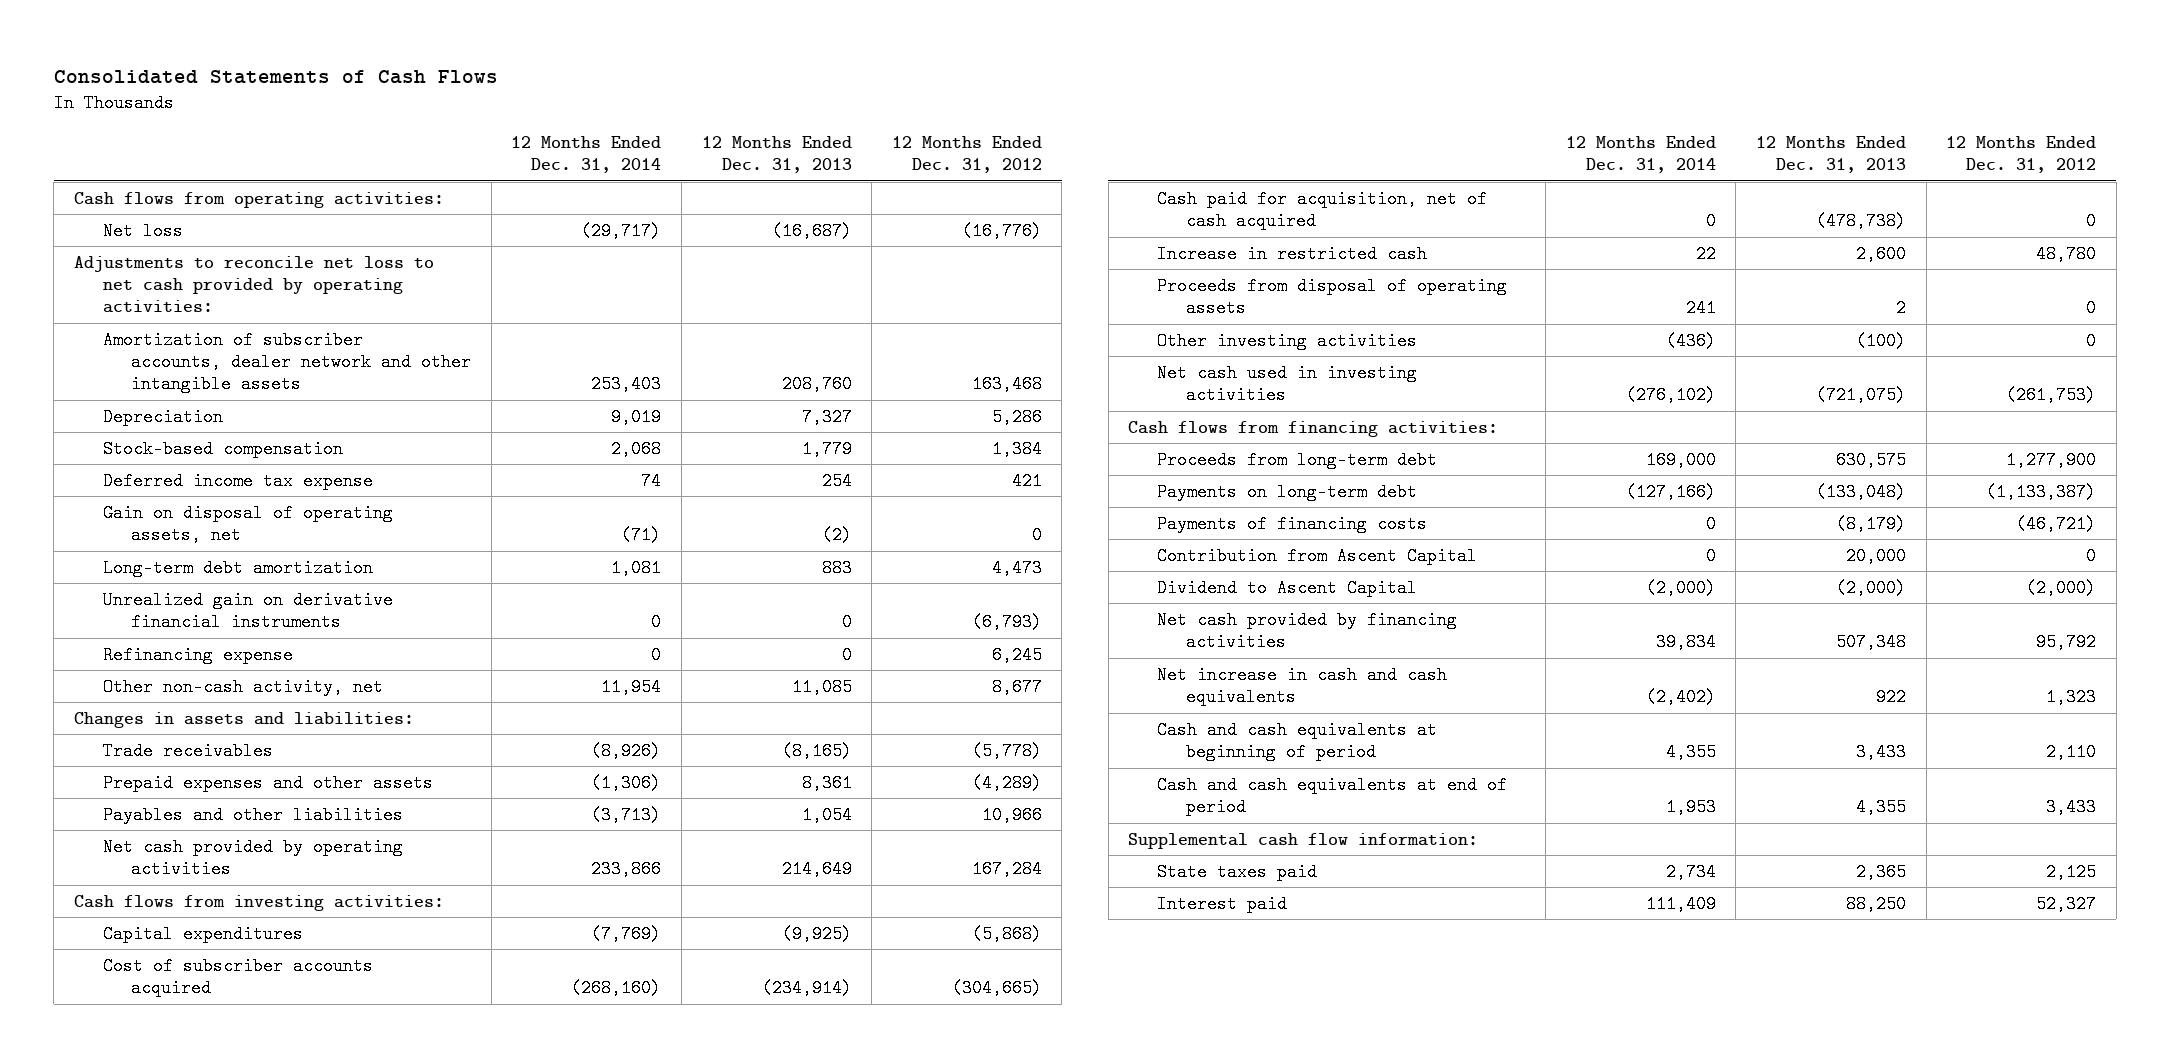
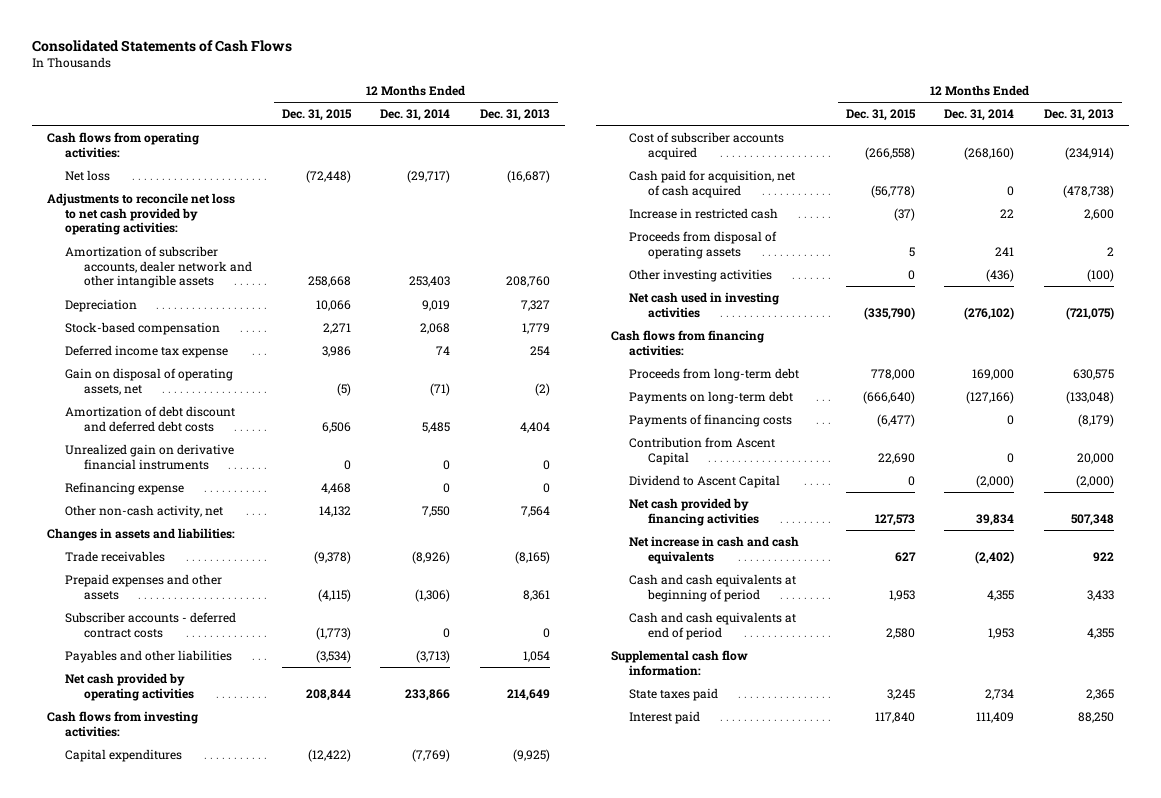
[891,136,1042,174] 12 Months Ended Dec. 31, 2012 -> none
none -> [281,109,352,122] Dec. 31, 2015
[102,558,373,577] Long-term debt amortization -> none
none -> [65,405,236,432] Amortization of debt discount and deferred debt costs
[601,677,662,696] 11,954 -> [422,505,451,517] 7,550
[791,677,852,696] 11,085 -> [521,505,551,517] 7,564
none -> [65,611,237,638] Subscriber accounts - deferred contract costs

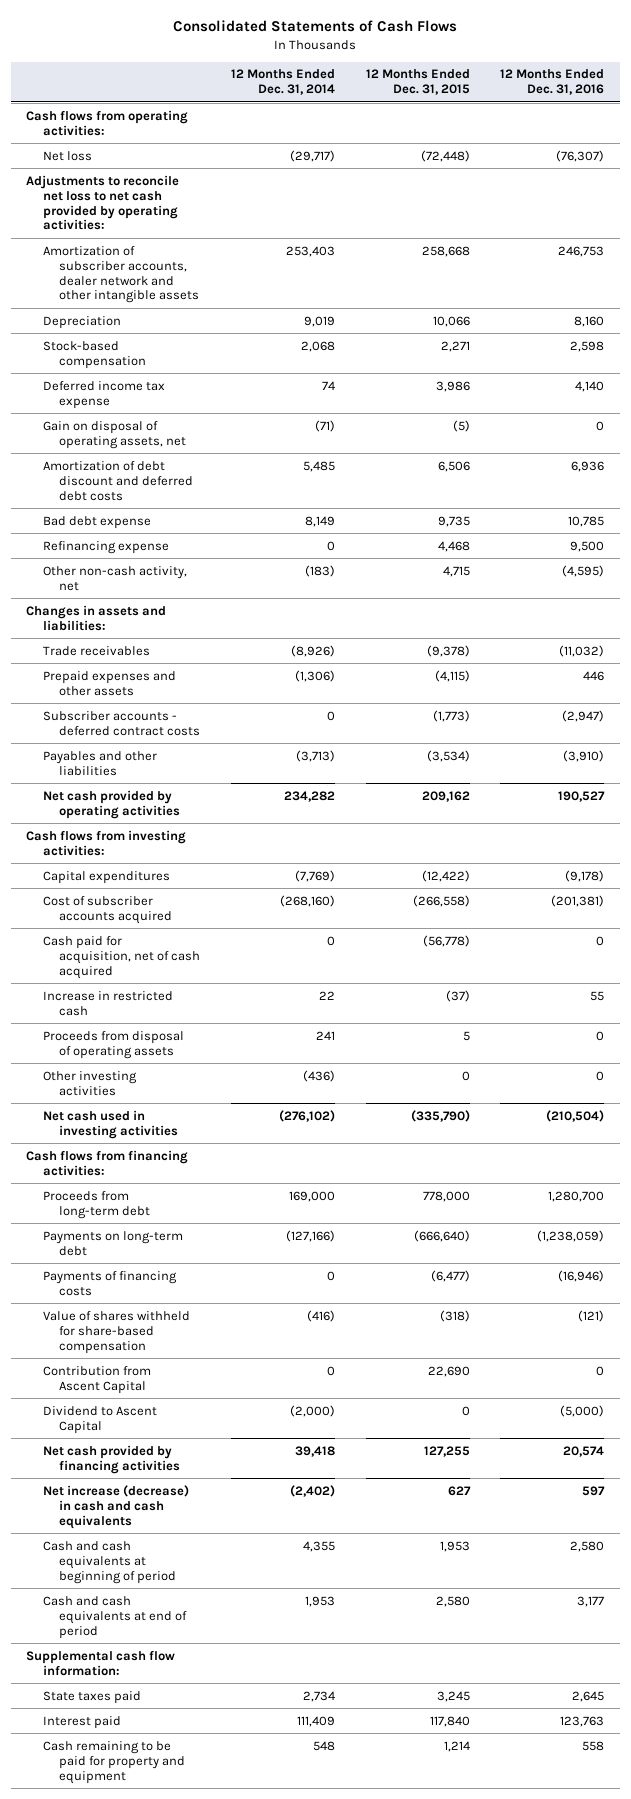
[480,109,551,122] Dec. 31, 2013 -> none
none -> [500,69,605,96] 12 Months Ended Dec. 31, 2016
[65,443,235,470] Unrealized gain on derivative financial instruments -> none
none -> [42,515,151,529] Bad debt expense
[318,505,351,517] 14,132 -> [442,565,470,577] 4,715
[422,505,451,517] 7,550 -> [305,564,336,577] (183)
[305,688,351,701] 208,844 -> [421,790,470,802] 209,162
[405,688,451,701] 233,866 -> [284,790,336,802] 234,282
none -> [42,1310,190,1354] Value of shares withheld for share-based compensation
[874,513,915,526] 127,573 -> [423,1445,470,1457] 127,255
[976,513,1015,526] 39,834 -> [295,1445,336,1457] 39,418
[629,535,800,564] Net increase in cash and cash equivalents -> [42,1484,189,1529] Net increase (decrease) in cash and cash equivalents
none -> [42,1740,186,1784] Cash remaining to be paid for property and equipment

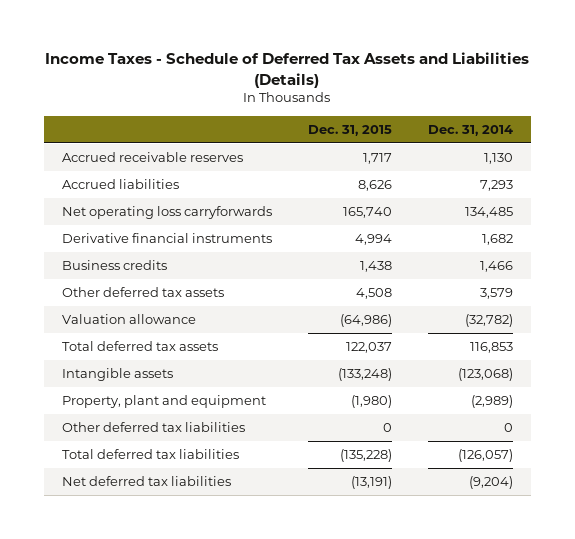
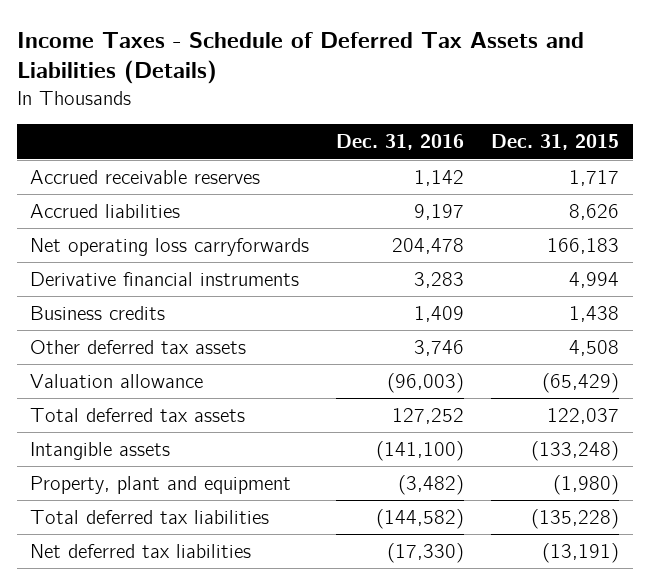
[428,124,514,136] Dec. 31, 2014 -> none
none -> [336,134,465,151] Dec. 31, 2016
[342,207,392,219] 165,740 -> [547,237,620,254] 166,183
[339,314,392,328] (64,986) -> [542,372,620,393] (65,429)
[61,422,245,433] Other deferred tax liabilities -> none

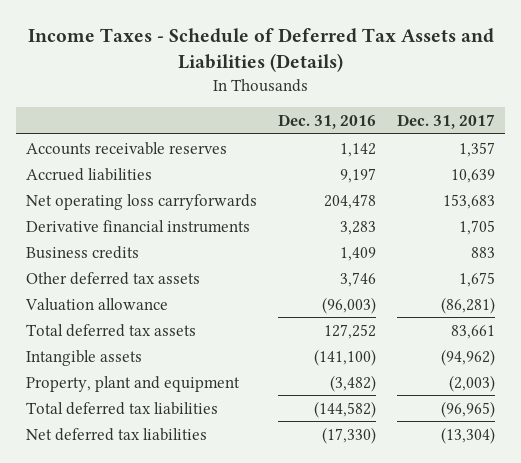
[491,134,620,151] Dec. 31, 2015 -> none
none -> [396,113,495,129] Dec. 31, 2017
[30,169,261,184] Accrued receivable reserves -> [26,141,228,155] Accounts receivable reserves

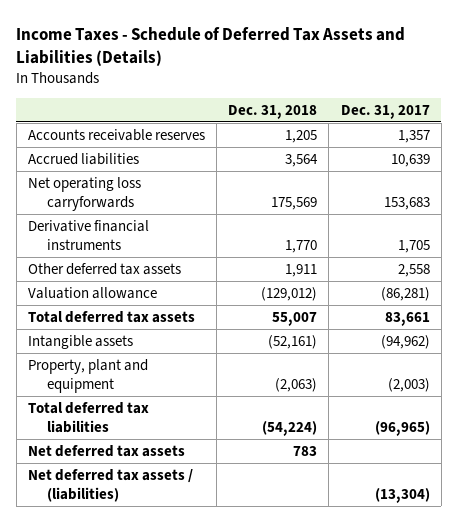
[278,113,377,129] Dec. 31, 2016 -> none
none -> [228,104,318,119] Dec. 31, 2018
[26,245,140,259] Business credits -> none
[458,271,495,287] 1,675 -> [397,263,430,277] 2,558
none -> [27,444,185,457] Net deferred tax assets
[26,427,208,441] Net deferred tax liabilities -> [27,468,193,503] Net deferred tax assets / (liabilities)

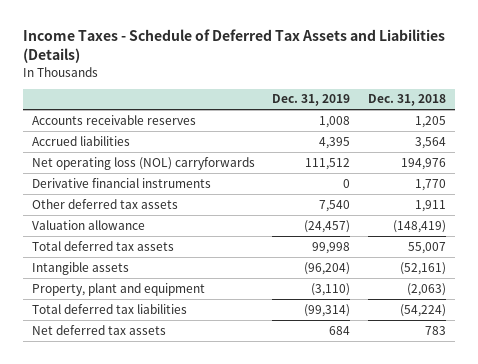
[340,104,430,119] Dec. 31, 2017 -> none
none -> [272,94,351,107] Dec. 31, 2019
[27,176,141,212] Net operating loss carryforwards -> [31,156,255,170] Net operating loss (NOL) carryforwards
[271,197,318,211] 175,569 -> [401,157,447,170] 194,976
[261,286,318,301] (129,012) -> [393,219,447,233] (148,419)
[27,468,193,503] Net deferred tax assets / (liabilities) -> none

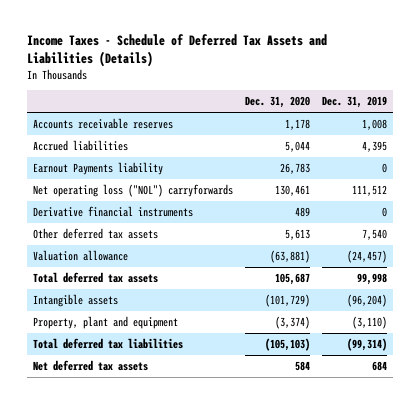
[368,94,447,107] Dec. 31, 2018 -> none
none -> [245,96,311,109] Dec. 31, 2020
none -> [33,161,164,175] Earnout Payments liability
[31,156,255,170] Net operating loss (NOL) carryforwards -> [33,183,234,197] Net operating loss ("NOL") carryforwards

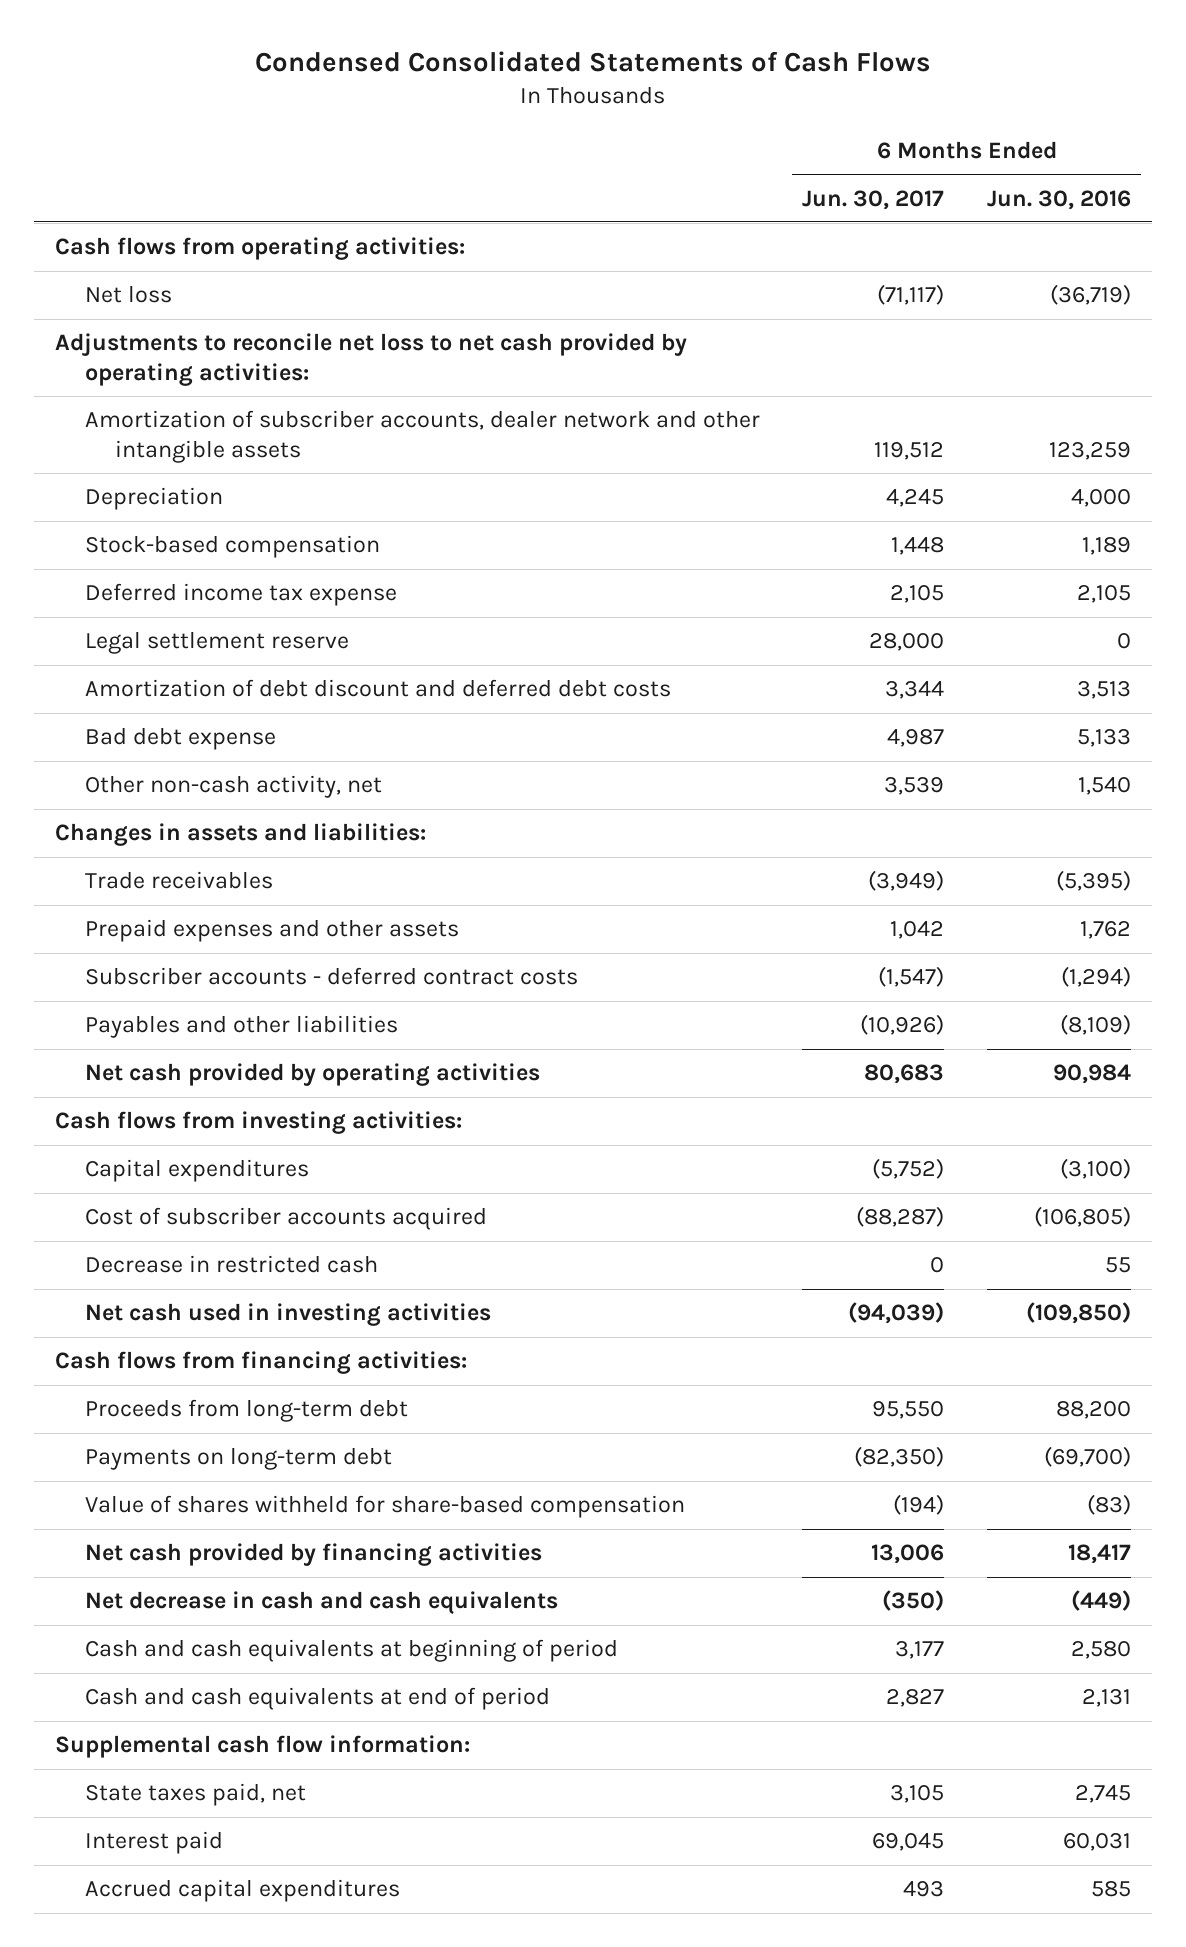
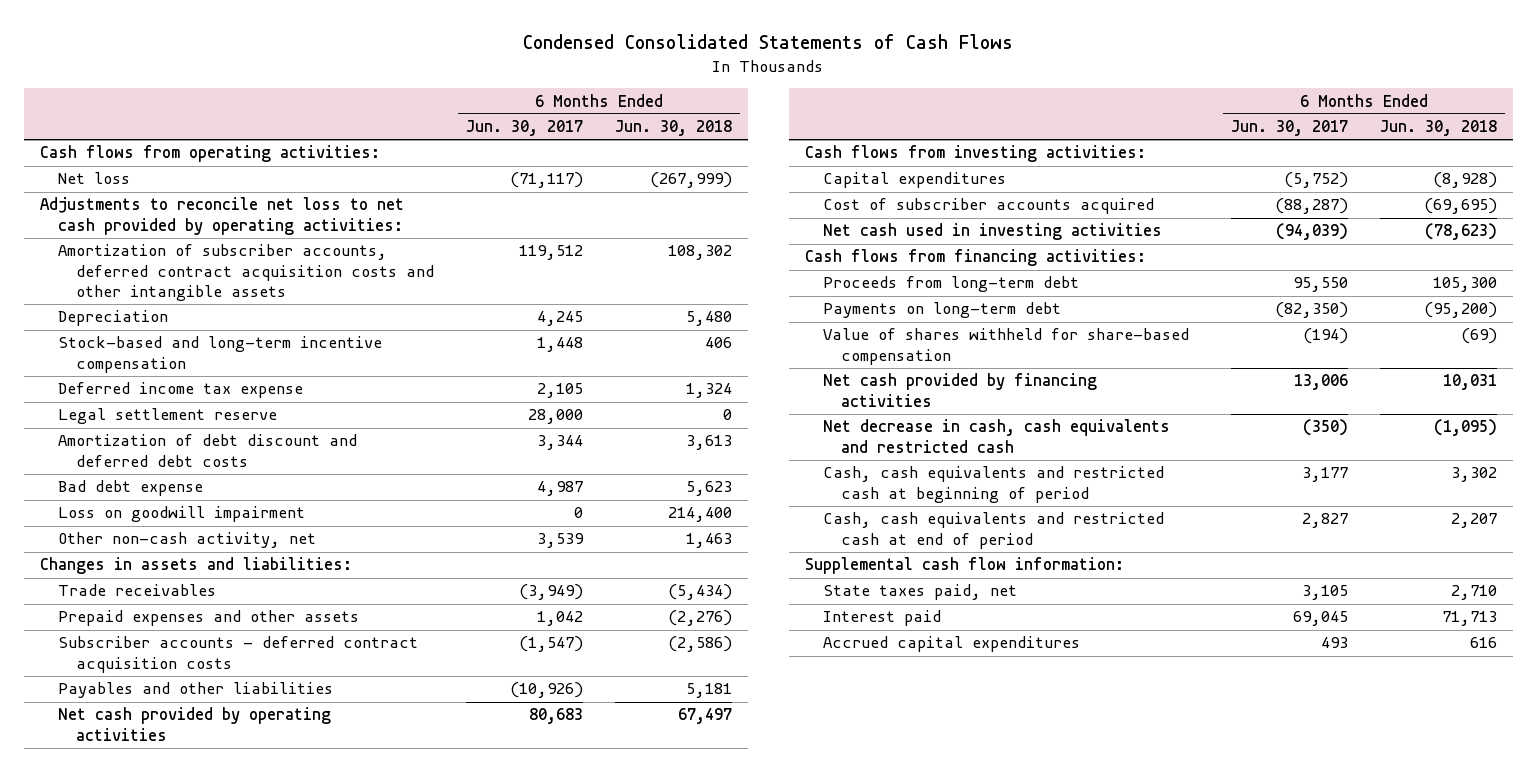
[986,189,1131,210] Jun. 30, 2016 -> none
none -> [614,120,732,137] Jun. 30, 2018
[85,410,761,463] Amortization of subscriber accounts, dealer network and other intangible assets -> [57,244,434,302] Amortization of subscriber accounts, deferred contract acquisition costs and other intangible assets
[85,535,381,559] Stock-based compensation -> [57,336,382,373] Stock-based and long-term incentive compensation
none -> [57,506,305,523] Loss on goodwill impairment
[85,967,579,986] Subscriber accounts - deferred contract costs -> [57,636,418,673] Subscriber accounts - deferred contract acquisition costs
[85,1255,379,1274] Decrease in restricted cash -> none
[85,1591,559,1615] Net decrease in cash and cash equivalents -> [823,419,1171,453] Net decrease in cash, cash equivalents and restricted cash
[85,1639,619,1663] Cash and cash equivalents at beginning of period -> [823,466,1165,503] Cash, cash equivalents and restricted cash at beginning of period
[85,1687,551,1711] Cash and cash equivalents at end of period -> [823,512,1165,549] Cash, cash equivalents and restricted cash at end of period

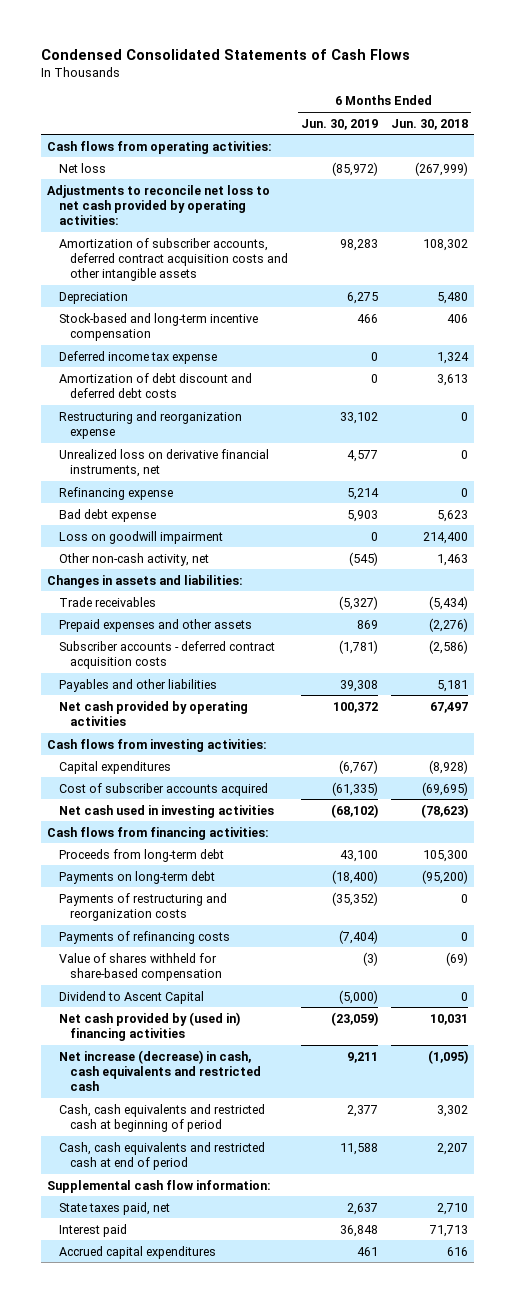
[465,120,583,137] Jun. 30, 2017 -> none
none -> [301,118,379,130] Jun. 30, 2019
[57,408,277,425] Legal settlement reserve -> none
none -> [58,410,242,439] Restructuring and reorganization expense
none -> [58,448,269,477] Unrealized loss on derivative financial instruments, net
none -> [58,486,173,500] Refinancing expense
none -> [58,892,227,921] Payments of restructuring and reorganization costs
none -> [58,930,230,944] Payments of refinancing costs
none -> [58,990,204,1004] Dividend to Ascent Capital
[823,373,1098,407] Net cash provided by financing activities -> [58,1011,240,1041] Net cash provided by (used in) financing activities
[823,419,1171,453] Net decrease in cash, cash equivalents and restricted cash -> [58,1049,262,1092] Net increase (decrease) in cash, cash equivalents and restricted cash

